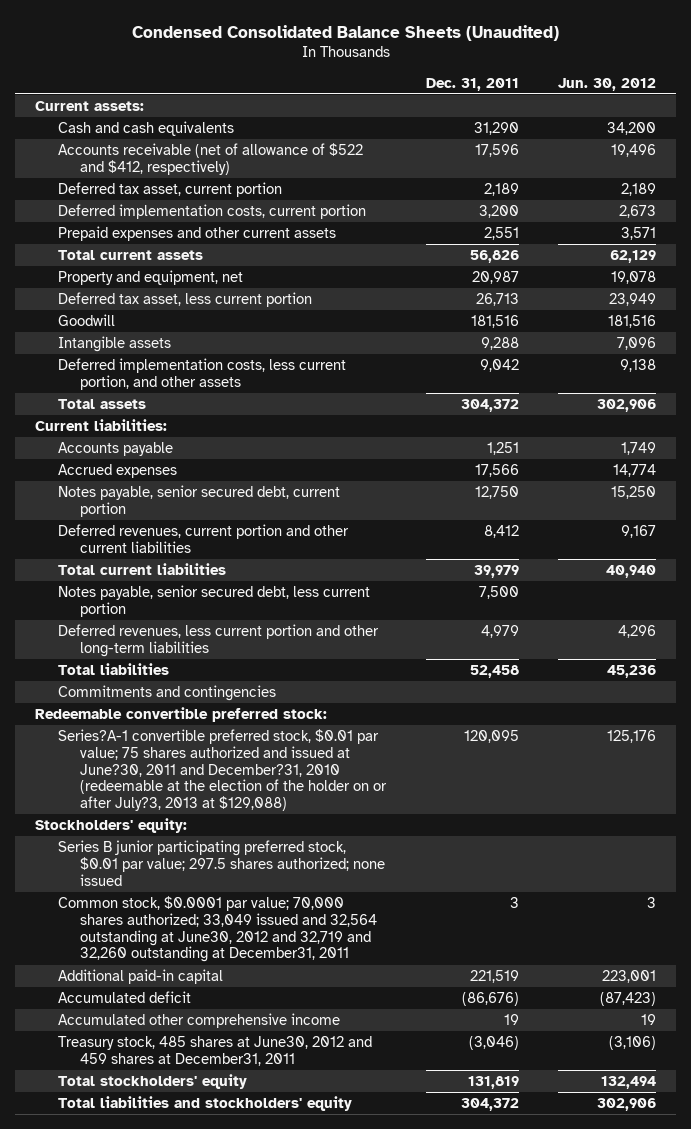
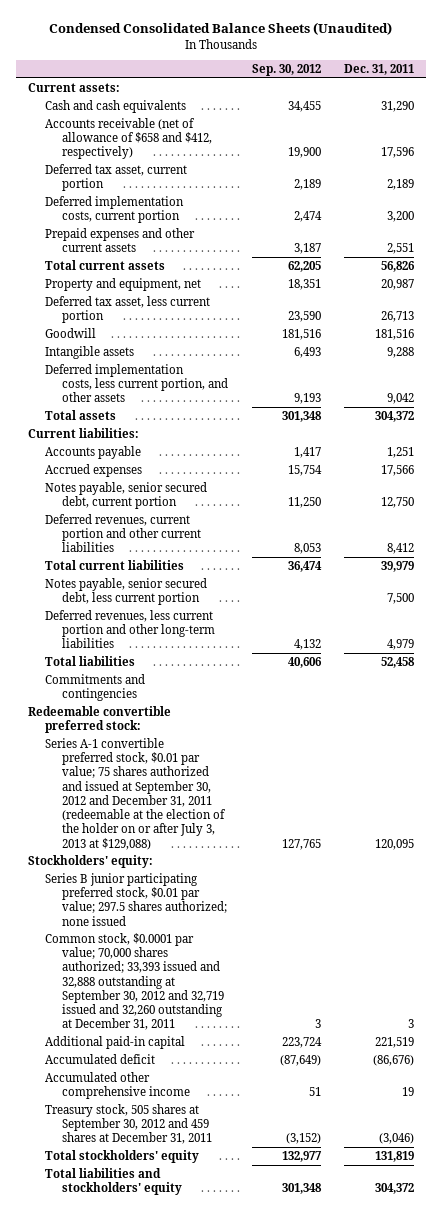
[558,77,657,91] Jun. 30, 2012 -> none
none -> [251,64,321,77] Sep. 30, 2012
[57,143,363,175] Accounts receivable (net of allowance of $522 and $412, respectively) -> [44,117,212,160] Accounts receivable (net of allowance of $658 and $412, respectively)
[57,729,388,812] Series?A-1 convertible preferred stock, $0.01 par value; 75 shares authorized and issued at June?30, 2011 and December?31, 2010 (redeemable at the election of the holder on or after July?3, 2013 at $129,088) -> [44,737,226,850] Series A-1 convertible preferred stock, $0.01 par value; 75 shares authorized and issued at September 30, 2012 and December 31, 2011 (redeemable at the election of the holder on or after July 3, 2013 at $129,088)
[57,896,378,963] Common stock, $0.0001 par value; 70,000 shares authorized; 33,049 issued and 32,564 outstanding at June30, 2012 and 32,719 and 32,260 outstanding at December31, 2011 -> [44,932,224,1031] Common stock, $0.0001 par value; 70,000 shares authorized; 33,393 issued and 32,888 outstanding at September 30, 2012 and 32,719 issued and 32,260 outstanding at December 31, 2011
[57,1036,372,1066] Treasury stock, 485 shares at June30, 2012 and 459 shares at December31, 2011 -> [44,1103,212,1145] Treasury stock, 505 shares at September 30, 2012 and 459 shares at December 31, 2011

